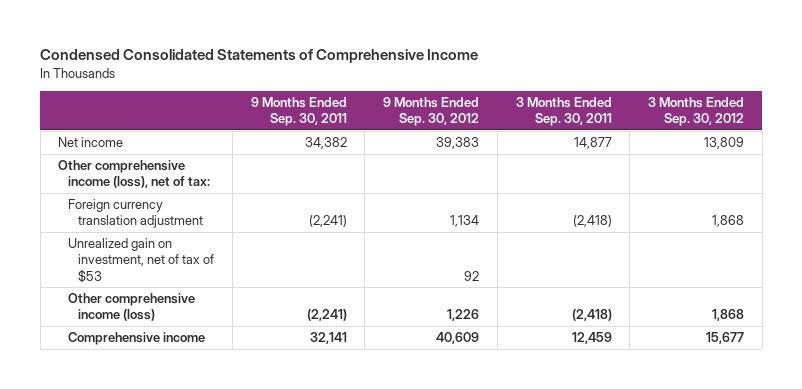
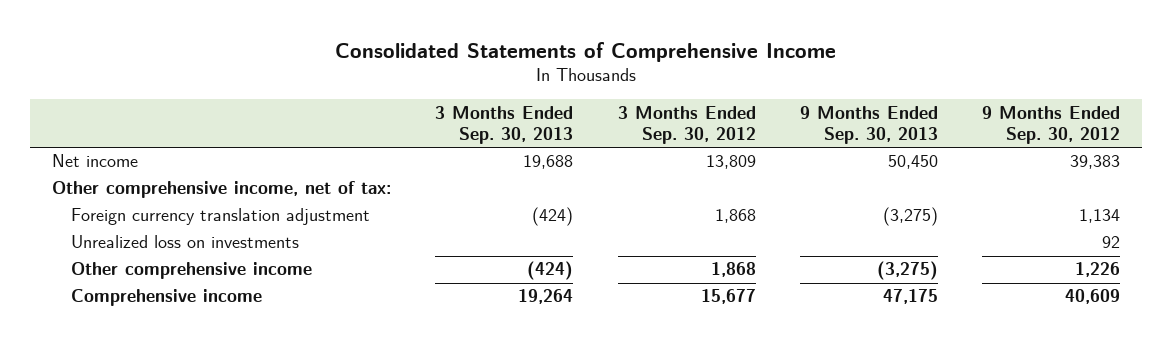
[40,49,479,64] Condensed Consolidated Statements of Comprehensive Income -> [335,41,837,62] Consolidated Statements of Comprehensive Income
[250,96,347,127] 9 Months Ended Sep. 30, 2011 -> none
[515,96,612,127] 3 Months Ended Sep. 30, 2011 -> none
none -> [435,105,574,145] 3 Months Ended Sep. 30, 2013
none -> [799,105,938,145] 9 Months Ended Sep. 30, 2013
[58,160,211,189] Other comprehensive income (loss), net of tax: -> [52,181,392,199] Other comprehensive income, net of tax:
[68,238,215,283] Unrealized gain on investment, net of tax of $53 -> [70,235,299,249] Unrealized loss on investments
[68,293,196,322] Other comprehensive income (loss) -> [70,262,312,280] Other comprehensive income

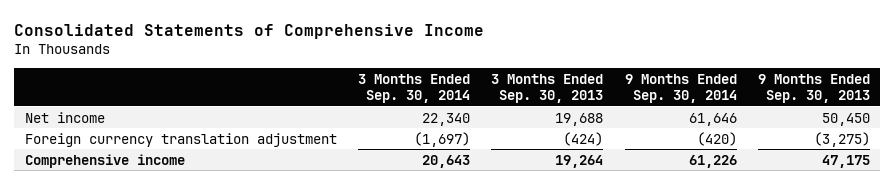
[617,105,756,145] 3 Months Ended Sep. 30, 2012 -> none
[981,105,1120,145] 9 Months Ended Sep. 30, 2012 -> none
none -> [358,73,471,104] 3 Months Ended Sep. 30, 2014
none -> [624,73,737,104] 9 Months Ended Sep. 30, 2014
[52,181,392,199] Other comprehensive income, net of tax: -> none
[70,235,299,249] Unrealized loss on investments -> none
[70,262,312,280] Other comprehensive income -> none

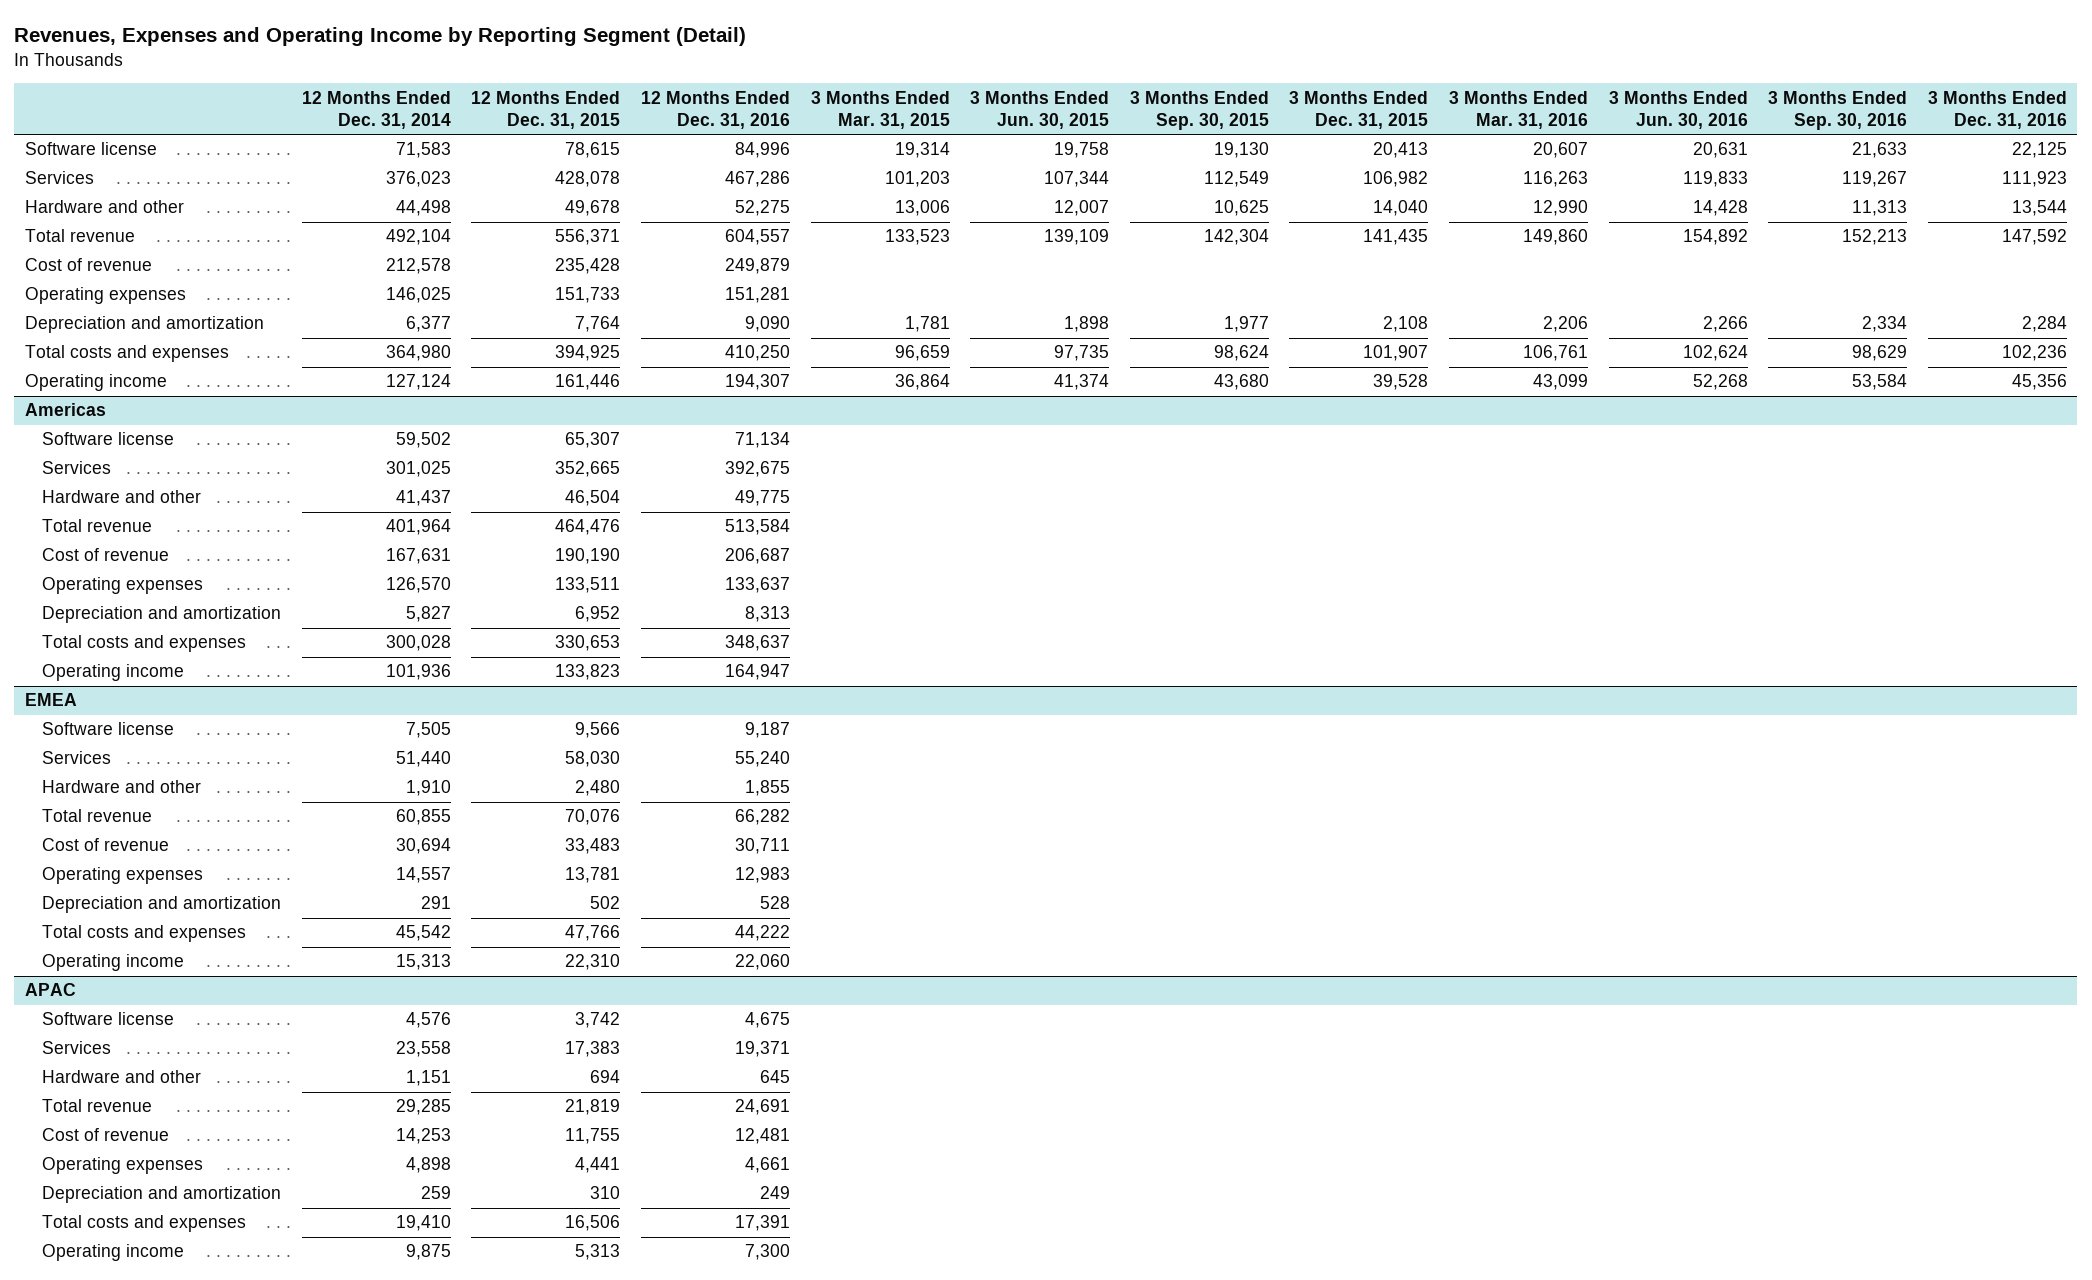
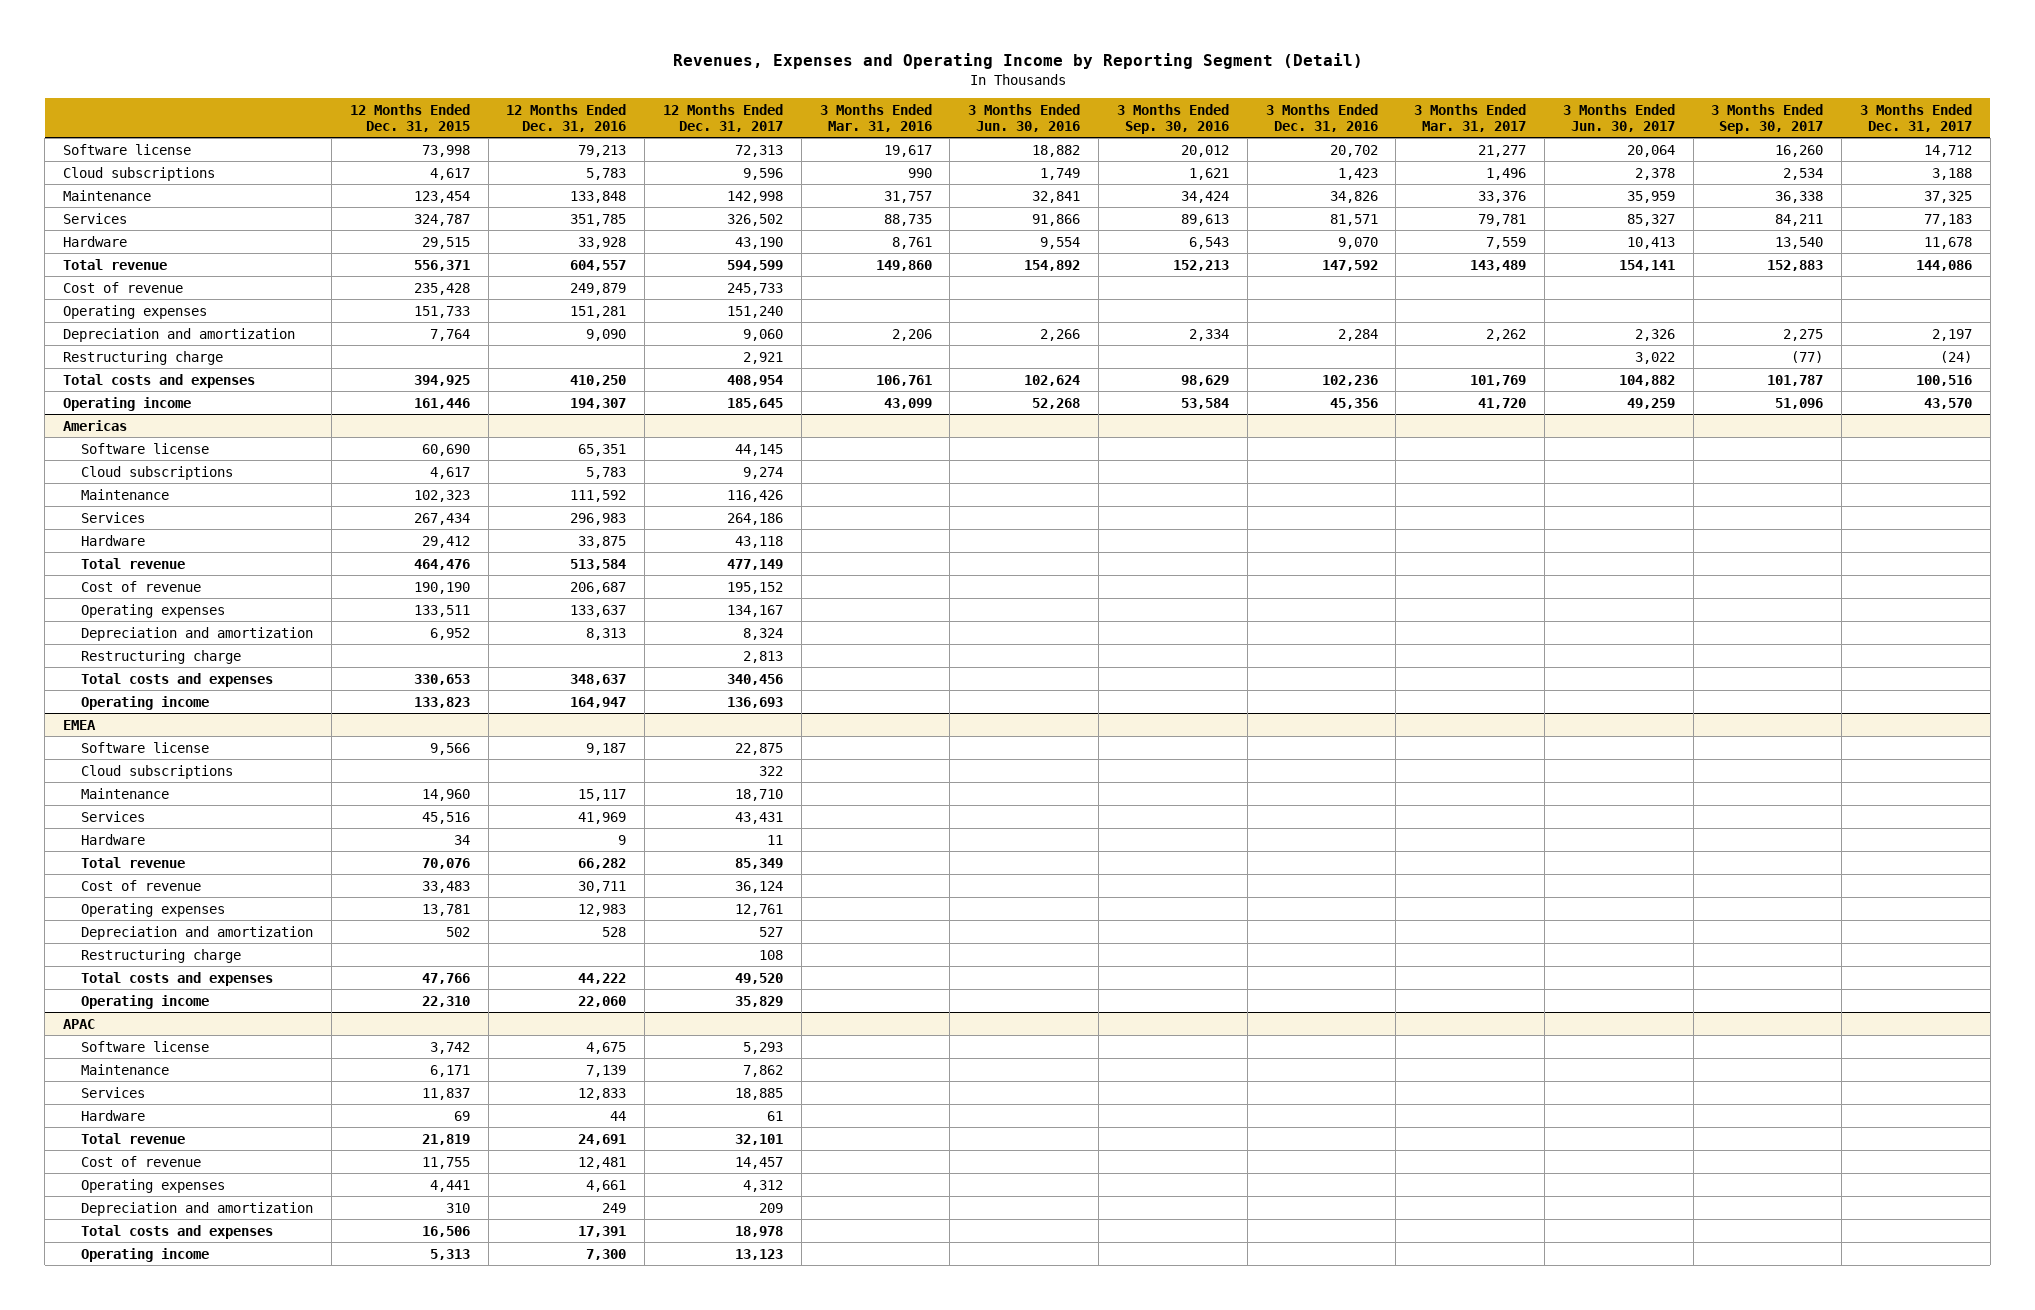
[301,90,451,130] 12 Months Ended Dec. 31, 2014 -> none
[810,90,950,130] 3 Months Ended Mar. 31, 2015 -> none
[970,90,1110,130] 3 Months Ended Jun. 30, 2015 -> none
[1129,90,1269,131] 3 Months Ended Sep. 30, 2015 -> none
[1289,90,1429,130] 3 Months Ended Dec. 31, 2015 -> none
none -> [663,103,784,132] 12 Months Ended Dec. 31, 2017
none -> [1414,103,1527,132] 3 Months Ended Mar. 31, 2017
none -> [1562,103,1675,132] 3 Months Ended Jun. 30, 2017
none -> [1711,103,1824,134] 3 Months Ended Sep. 30, 2017
none -> [1860,103,1973,132] 3 Months Ended Dec. 31, 2017
[24,200,184,214] Hardware and other -> none
[565,142,621,159] 78,615 -> [421,144,470,157] 73,998
[734,142,790,159] 84,996 -> [578,144,627,157] 79,213
[1533,142,1589,159] 20,607 -> [883,144,932,157] 19,617
[1692,142,1748,159] 20,631 -> [1032,144,1081,157] 18,882
[1852,142,1908,159] 21,633 -> [1180,144,1229,157] 20,012
[2011,142,2067,159] 22,125 -> [1329,144,1378,157] 20,702
none -> [63,166,216,181] Cloud subscriptions
none -> [63,189,152,201] Maintenance
[555,171,621,188] 428,078 -> [413,213,470,226] 324,787
[724,171,790,188] 467,286 -> [570,213,627,226] 351,785
[1523,171,1589,188] 116,263 -> [883,213,932,226] 88,735
[1682,171,1748,188] 119,833 -> [1032,213,1081,226] 91,866
[1842,171,1908,188] 119,267 -> [1180,213,1229,226] 89,613
[2001,171,2067,188] 111,923 -> [1329,213,1378,226] 81,571
none -> [63,235,128,247] Hardware
none -> [63,350,224,365] Restructuring charge
[42,490,202,504] Hardware and other -> none
[565,432,621,449] 65,307 -> [421,443,470,456] 60,690
[734,432,790,449] 71,134 -> [578,443,627,456] 65,351
none -> [81,465,234,480] Cloud subscriptions
none -> [81,488,170,500] Maintenance
[555,461,621,478] 352,665 -> [413,512,470,525] 267,434
[724,461,790,478] 392,675 -> [570,512,627,525] 296,983
none -> [81,534,146,546] Hardware
none -> [81,649,242,664] Restructuring charge
[42,780,202,794] Hardware and other -> none
none -> [81,764,234,779] Cloud subscriptions
none -> [81,787,170,799] Maintenance
[565,751,621,768] 58,030 -> [421,811,470,824] 45,516
[734,751,790,768] 55,240 -> [578,811,627,824] 41,969
none -> [81,833,146,845] Hardware
none -> [81,948,242,963] Restructuring charge
[42,1070,202,1084] Hardware and other -> none
none -> [81,1063,170,1075] Maintenance
[565,1041,621,1058] 17,383 -> [421,1087,470,1100] 11,837
[734,1041,790,1058] 19,371 -> [578,1087,627,1100] 12,833
none -> [81,1109,146,1121] Hardware

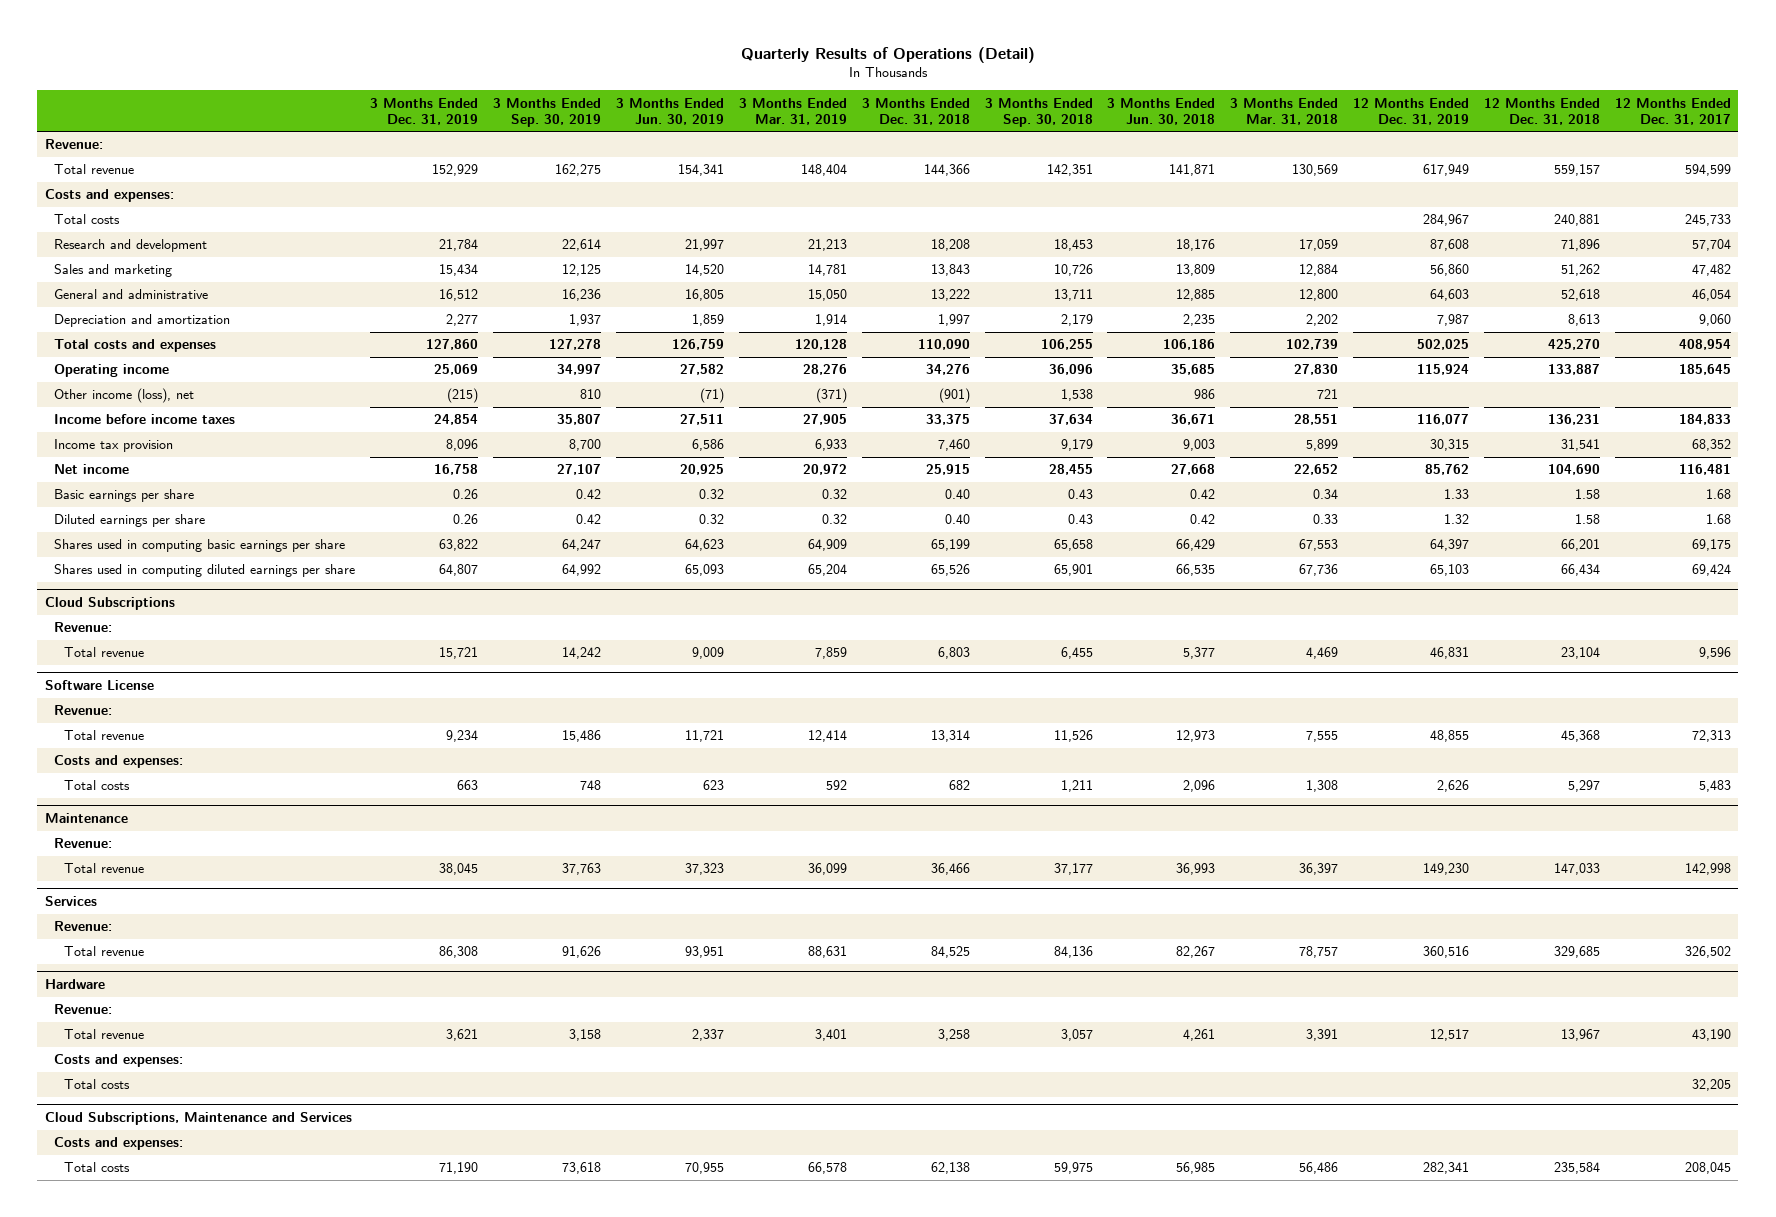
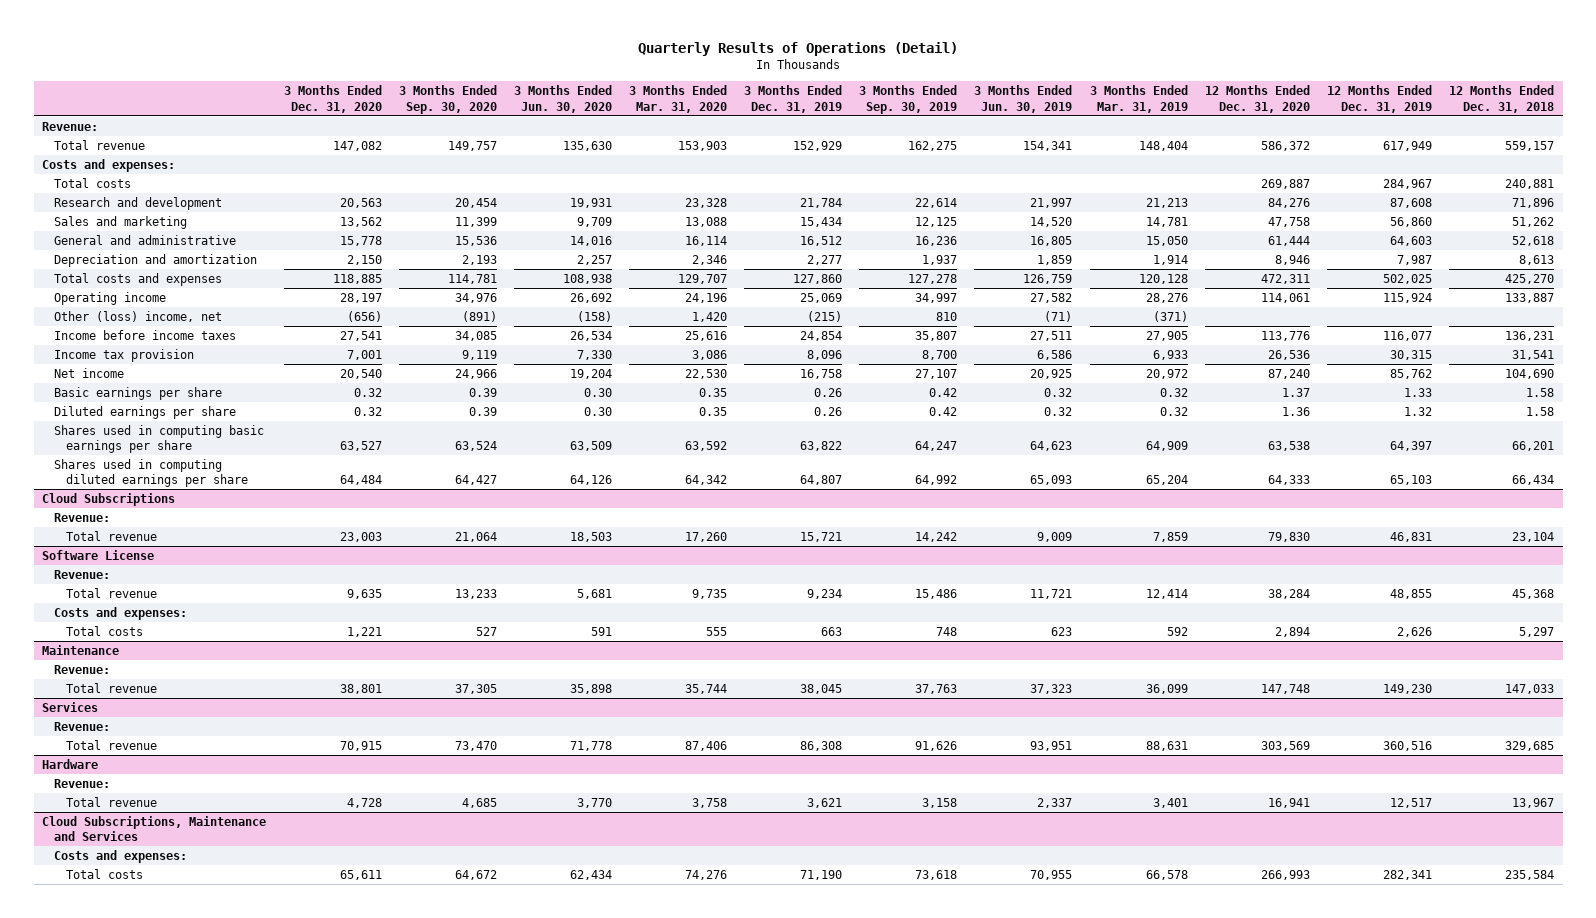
[861,97,970,125] 3 Months Ended Dec. 31, 2018 -> none
[984,97,1093,127] 3 Months Ended Sep. 30, 2018 -> none
[1107,97,1216,125] 3 Months Ended Jun. 30, 2018 -> none
[1230,97,1339,125] 3 Months Ended Mar. 31, 2018 -> none
[1614,97,1731,125] 12 Months Ended Dec. 31, 2017 -> none
none -> [283,85,382,113] 3 Months Ended Dec. 31, 2020
none -> [398,85,497,114] 3 Months Ended Sep. 30, 2020
none -> [513,85,612,113] 3 Months Ended Jun. 30, 2020
none -> [629,85,728,113] 3 Months Ended Mar. 31, 2020
none -> [1204,85,1310,113] 12 Months Ended Dec. 31, 2020
[54,388,195,404] Other income (loss), net -> [54,310,223,322] Other (loss) income, net
[54,1054,184,1068] Costs and expenses: -> none
[63,1079,130,1090] Total costs -> none

